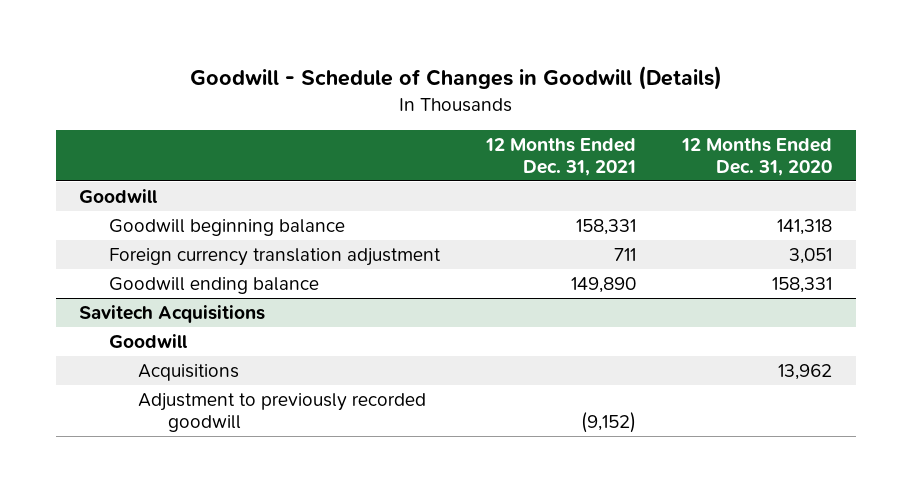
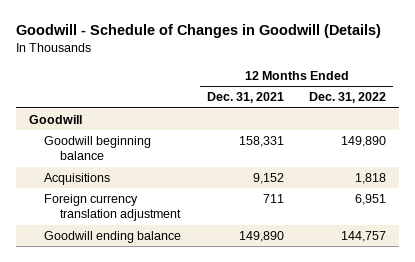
[681,137,833,176] 12 Months Ended Dec. 31, 2020 -> none
none -> [309,92,387,104] Dec. 31, 2022
none -> [44,173,111,186] Acquisitions
[79,304,266,323] Savitech Acquisitions -> none
[108,333,188,348] Goodwill -> none
[138,363,240,381] Acquisitions -> none
[138,392,427,433] Adjustment to previously recorded goodwill -> none

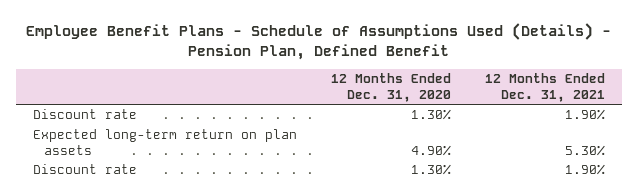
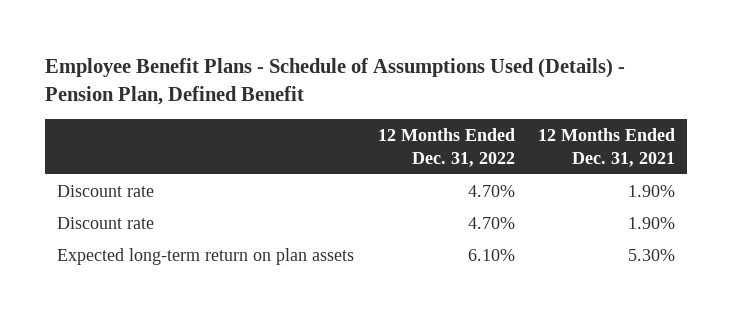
[330,73,451,102] 12 Months Ended Dec. 31, 2020 -> none
none -> [377,128,515,167] 12 Months Ended Dec. 31, 2022
[32,129,297,155] Expected long-term return on plan assets -> [57,247,355,265] Expected long-term return on plan assets

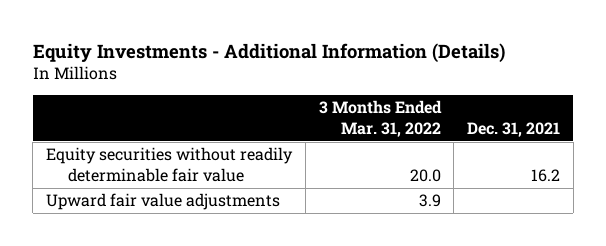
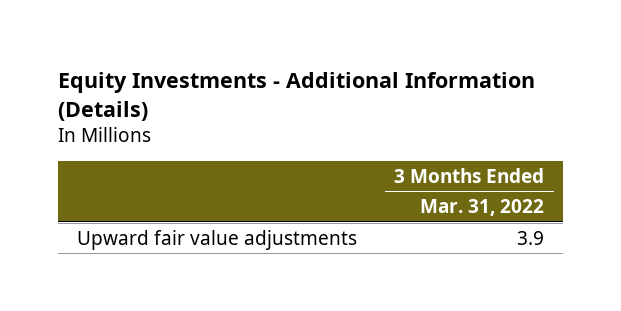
[467,121,561,137] Dec. 31, 2021 -> none
[46,147,294,182] Equity securities without readily determinable fair value -> none

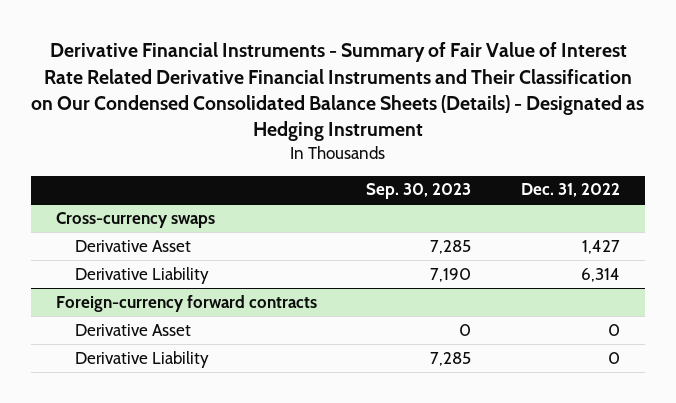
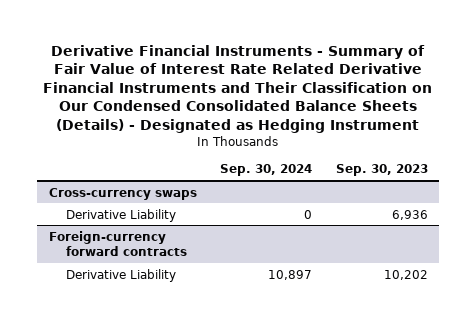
[520,183,620,198] Dec. 31, 2022 -> none
none -> [220,164,313,177] Sep. 30, 2024
[75,239,192,252] Derivative Asset -> none
[430,267,472,282] 7,190 -> [391,209,428,220] 6,936
[75,323,192,336] Derivative Asset -> none
[430,351,472,366] 7,285 -> [383,269,428,280] 10,202

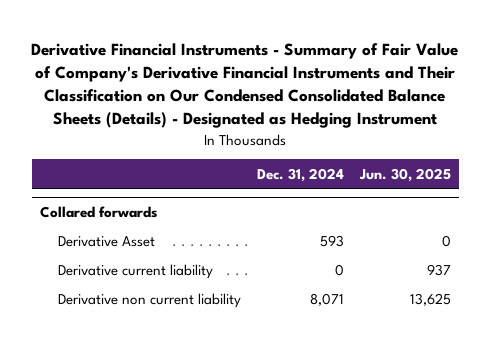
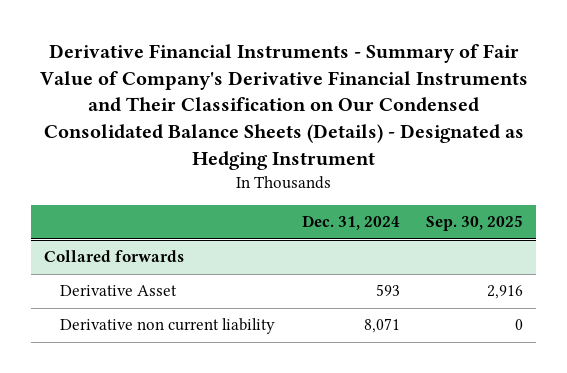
[359,167,452,182] Jun. 30, 2025 -> none
none -> [426,215,524,232] Sep. 30, 2025
[58,264,214,280] Derivative current liability -> none

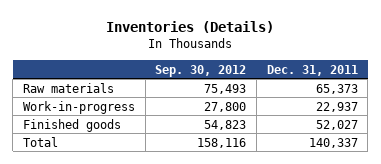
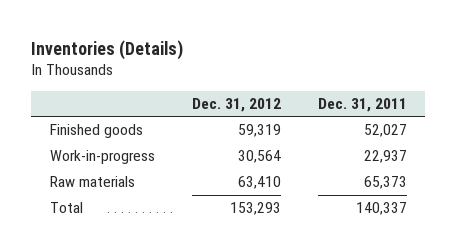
[155,64,247,77] Sep. 30, 2012 -> none
none -> [191,97,281,112] Dec. 31, 2012
[23,100,136,114] Work-in-progress -> [49,150,155,165] Work-in-progress
[23,82,115,93] Raw materials -> [49,176,135,188] Raw materials

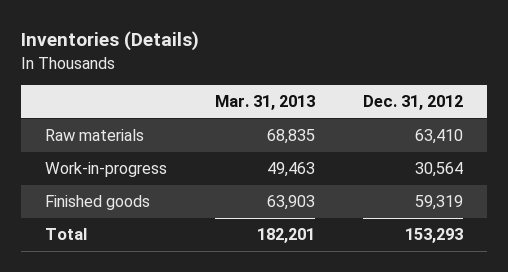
[317,97,407,112] Dec. 31, 2011 -> none
none -> [214,95,315,111] Mar. 31, 2013
[49,150,155,165] Work-in-progress -> [44,162,167,178] Work-in-progress
[49,124,143,139] Finished goods -> [44,195,150,211] Finished goods

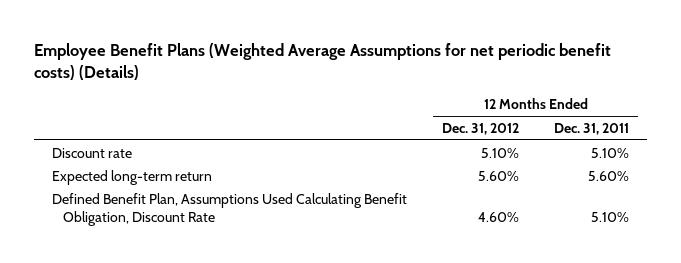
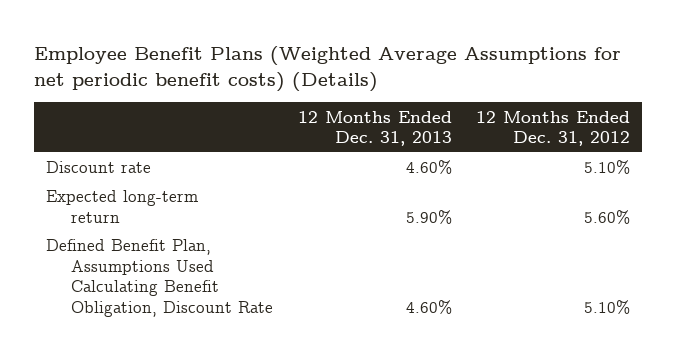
[554,122,630,135] Dec. 31, 2011 -> none
none -> [297,110,452,147] 12 Months Ended Dec. 31, 2013
[478,211,520,222] 4.60% -> [583,299,630,314] 5.10%

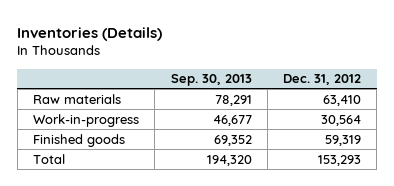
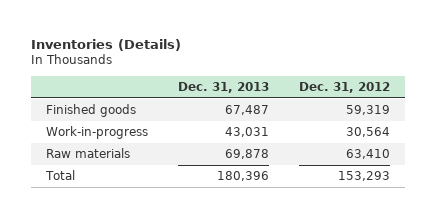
[170,74,252,87] Sep. 30, 2013 -> none
none -> [177,82,269,94] Dec. 31, 2013
[33,113,140,127] Work-in-progress -> [46,126,149,140] Work-in-progress
[33,93,122,104] Raw materials -> [46,148,131,159] Raw materials

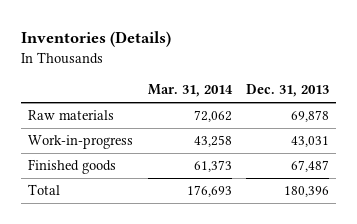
[298,82,390,94] Dec. 31, 2012 -> none
none -> [147,84,233,98] Mar. 31, 2014
[46,126,149,140] Work-in-progress -> [28,135,134,150] Work-in-progress
[46,104,137,118] Finished goods -> [28,159,117,175] Finished goods

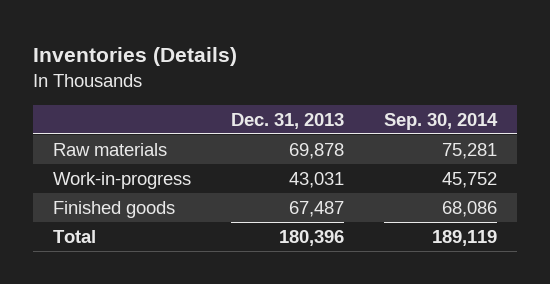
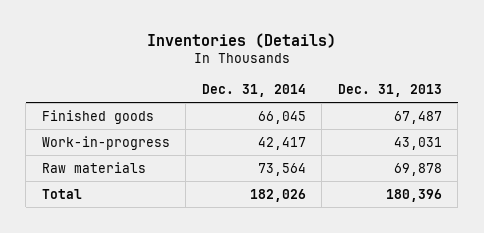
[383,112,498,130] Sep. 30, 2014 -> none
none -> [201,84,306,98] Dec. 31, 2014
[52,171,191,189] Work-in-progress -> [41,135,170,150] Work-in-progress
[52,142,167,156] Raw materials -> [41,161,146,173] Raw materials

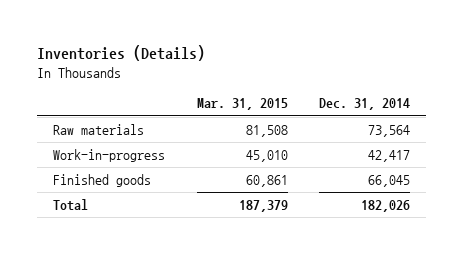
[337,84,442,98] Dec. 31, 2013 -> none
none -> [196,98,288,111] Mar. 31, 2015
[41,135,170,150] Work-in-progress -> [52,148,165,162] Work-in-progress
[41,109,154,124] Finished goods -> [52,173,151,187] Finished goods

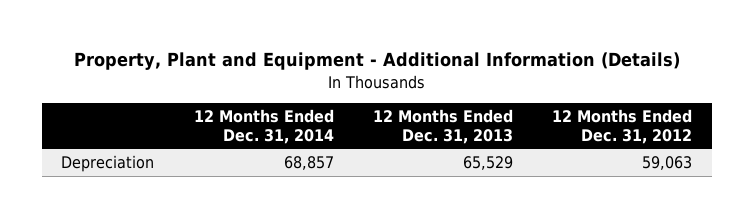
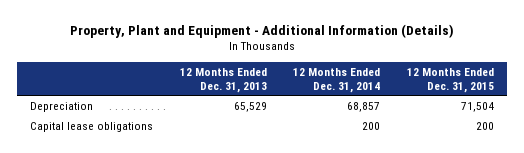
[552,109,693,144] 12 Months Ended Dec. 31, 2012 -> none
none -> [407,67,495,93] 12 Months Ended Dec. 31, 2015
none -> [29,121,153,132] Capital lease obligations

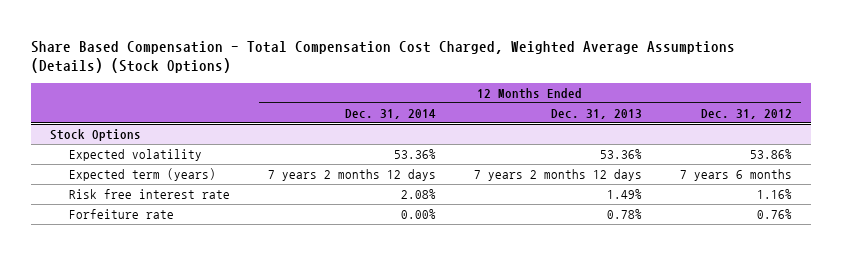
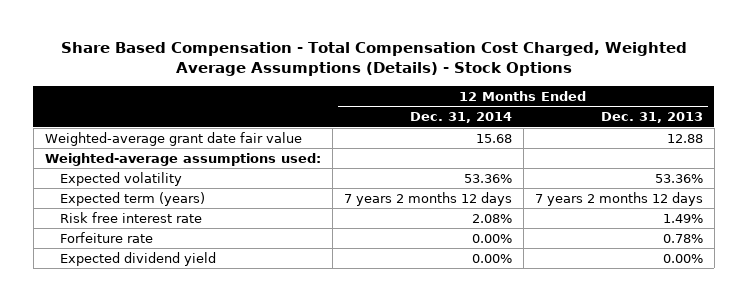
[30,40,735,74] Share Based Compensation - Total Compensation Cost Charged, Weighted Average Assumptions (Details) (Stock Options) -> [60,42,687,77] Share Based Compensation - Total Compensation Cost Charged, Weighted Average Assumptions (Details) - Stock Options
[700,108,792,119] Dec. 31, 2012 -> none
[49,129,141,142] Stock Options -> none
none -> [44,131,302,146] Weighted-average grant date fair value
none -> [44,152,321,166] Weighted-average assumptions used:
none -> [60,251,217,266] Expected dividend yield

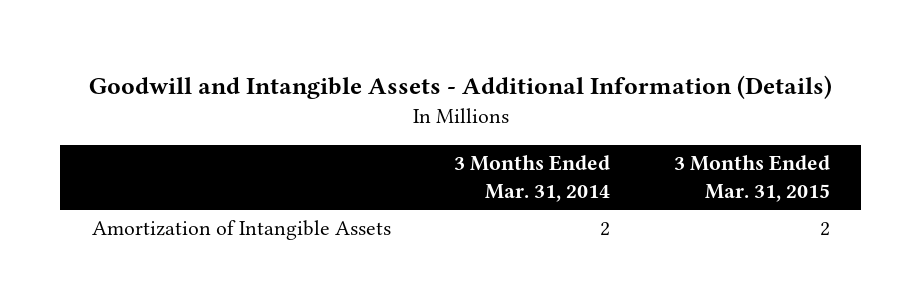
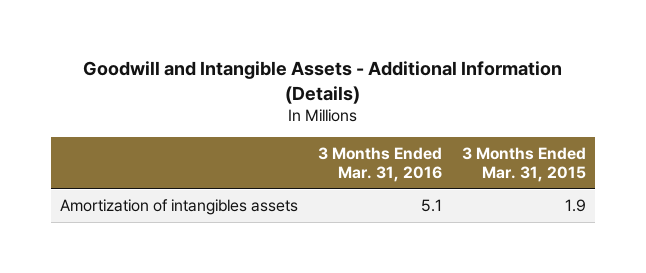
[454,155,611,202] 3 Months Ended Mar. 31, 2014 -> none
none -> [317,146,442,183] 3 Months Ended Mar. 31, 2016
[91,220,391,241] Amortization of Intangible Assets -> [60,199,299,216] Amortization of intangibles assets
[819,222,830,237] 2 -> [564,199,586,213] 1.9

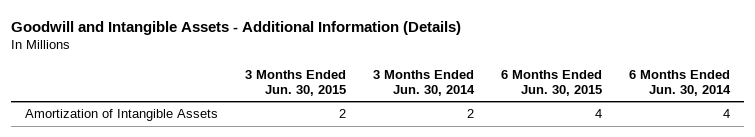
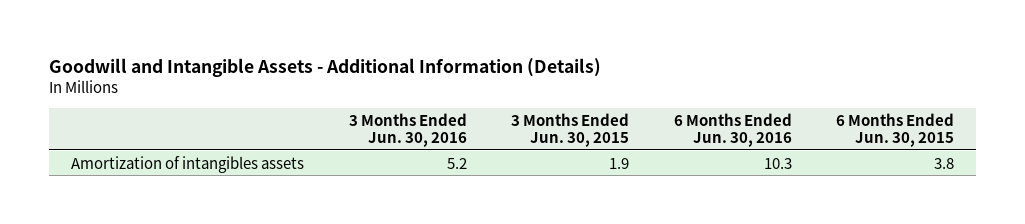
[372,69,475,97] 3 Months Ended Jun. 30, 2014 -> none
[629,69,732,97] 6 Months Ended Jun. 30, 2014 -> none
none -> [348,112,467,148] 3 Months Ended Jun. 30, 2016
none -> [673,112,792,148] 6 Months Ended Jun. 30, 2016
[24,109,218,122] Amortization of Intangible Assets -> [71,155,305,173] Amortization of intangibles assets
[338,109,346,119] 2 -> [609,157,630,169] 1.9
[595,109,603,119] 4 -> [934,157,955,169] 3.8

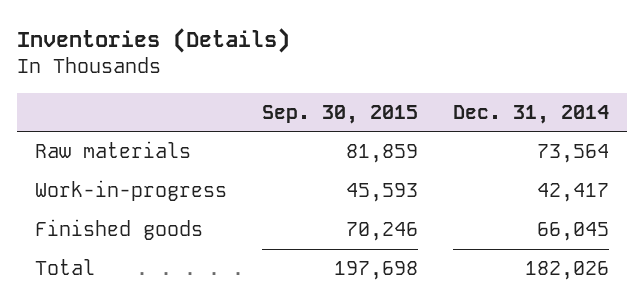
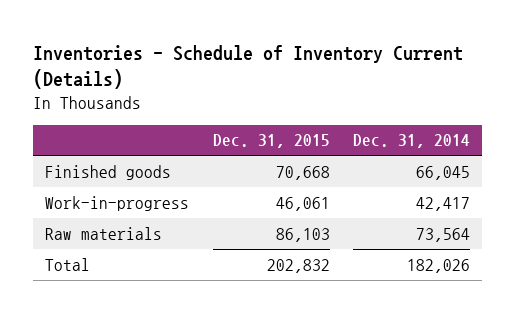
[17,28,291,54] Inventories (Details) -> [32,45,463,90] Inventories - Schedule of Inventory Current (Details)
[262,104,419,124] Sep. 30, 2015 -> none
none -> [212,134,330,149] Dec. 31, 2015
[34,180,227,202] Work-in-progress -> [44,195,189,211] Work-in-progress
[34,141,191,159] Raw materials -> [44,226,162,240] Raw materials

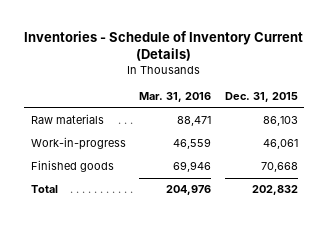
[353,134,471,149] Dec. 31, 2014 -> none
none -> [139,92,212,103] Mar. 31, 2016
[44,195,189,211] Work-in-progress -> [30,137,126,151] Work-in-progress
[44,164,171,180] Finished goods -> [30,160,114,173] Finished goods

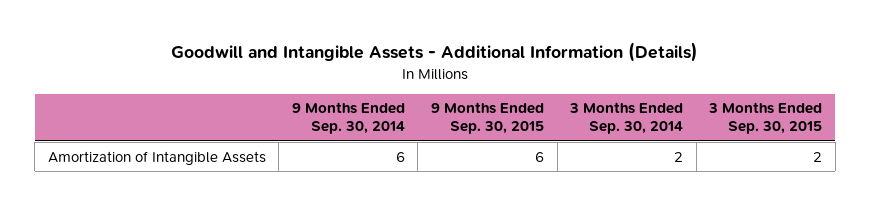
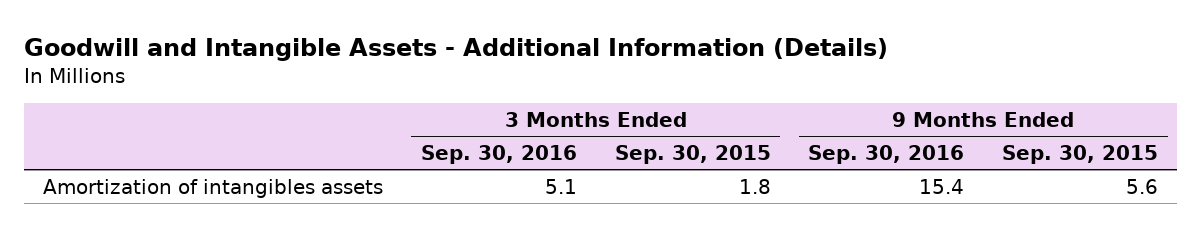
[291,102,405,135] 9 Months Ended Sep. 30, 2014 -> none
[569,102,684,135] 3 Months Ended Sep. 30, 2014 -> none
none -> [420,145,577,165] Sep. 30, 2016
none -> [808,145,965,165] Sep. 30, 2016
[47,150,266,165] Amortization of Intangible Assets -> [43,178,384,198] Amortization of intangibles assets
[534,151,544,162] 6 -> [1126,178,1159,194] 5.6
[813,151,823,162] 2 -> [738,178,771,194] 1.8

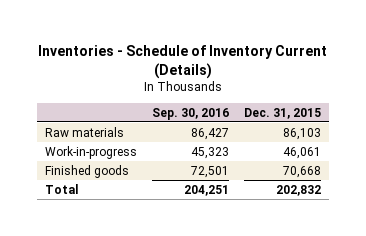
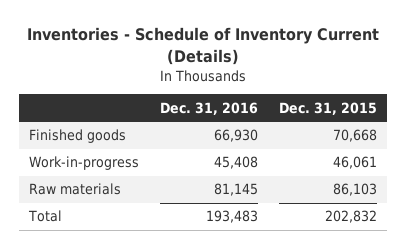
[151,107,229,120] Sep. 30, 2016 -> none
none -> [159,101,258,115] Dec. 31, 2016
[44,145,137,159] Work-in-progress -> [29,156,140,171] Work-in-progress
[44,126,124,137] Raw materials -> [29,183,122,196] Raw materials

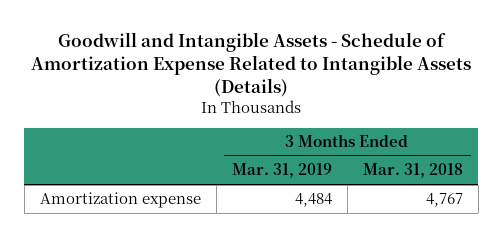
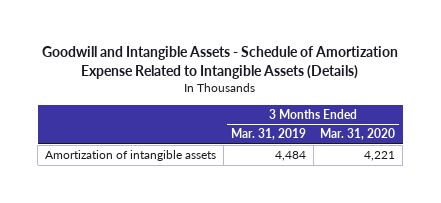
[362,163,463,179] Mar. 31, 2018 -> none
none -> [320,128,396,141] Mar. 31, 2020
[39,192,201,209] Amortization expense -> [45,150,217,162] Amortization of intangible assets

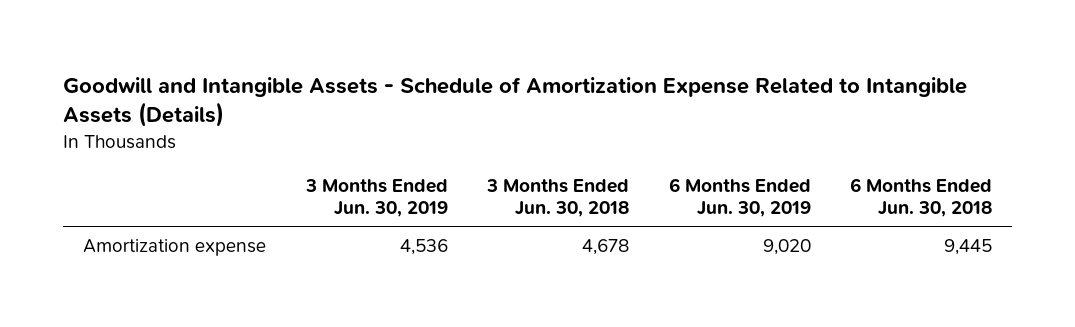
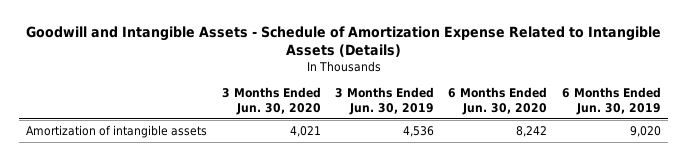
[486,178,630,218] 3 Months Ended Jun. 30, 2018 -> none
[850,177,993,218] 6 Months Ended Jun. 30, 2018 -> none
none -> [221,87,321,116] 3 Months Ended Jun. 30, 2020
none -> [448,87,548,116] 6 Months Ended Jun. 30, 2020
[83,238,267,256] Amortization expense -> [26,125,208,139] Amortization of intangible assets

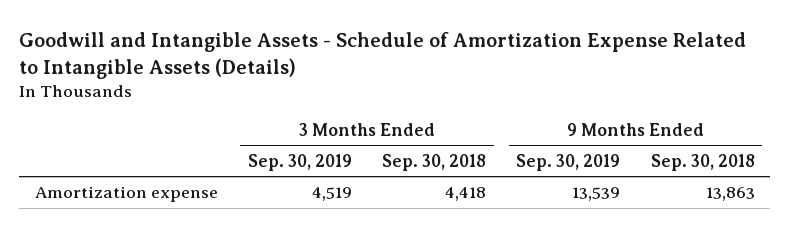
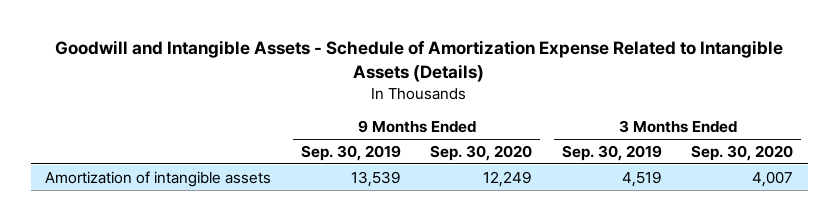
[382,153,487,171] Sep. 30, 2018 -> none
[650,153,755,171] Sep. 30, 2018 -> none
none -> [430,144,533,161] Sep. 30, 2020
none -> [691,144,794,161] Sep. 30, 2020
[34,186,218,203] Amortization expense -> [45,170,272,187] Amortization of intangible assets

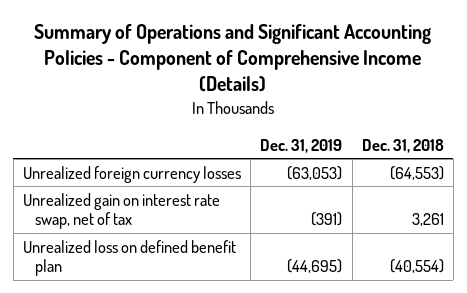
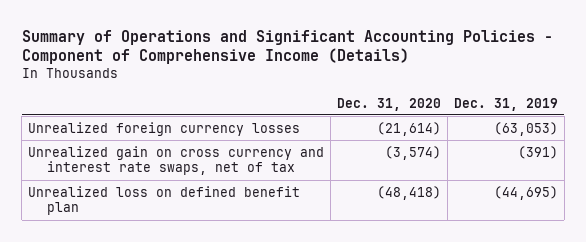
[361,138,444,153] Dec. 31, 2018 -> none
none -> [336,97,441,111] Dec. 31, 2020
[23,192,221,230] Unrealized gain on interest rate swap, net of tax -> [28,145,325,176] Unrealized gain on cross currency and interest rate swaps, net of tax

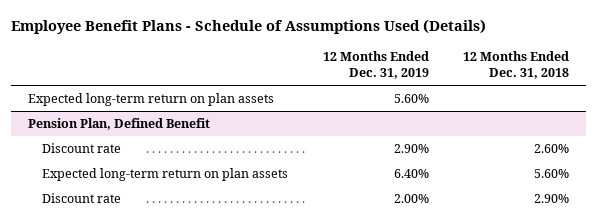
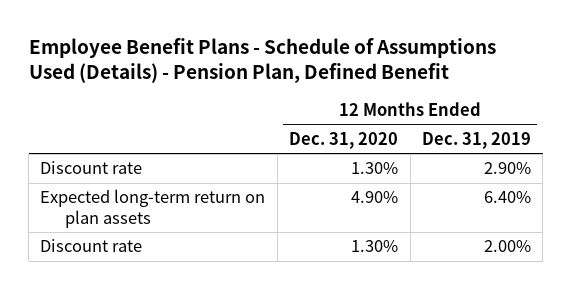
[11,18,487,34] Employee Benefit Plans - Schedule of Assumptions Used (Details) -> [28,38,496,84] Employee Benefit Plans - Schedule of Assumptions Used (Details) - Pension Plan, Defined Benefit
[463,50,570,80] 12 Months Ended Dec. 31, 2018 -> none
none -> [289,131,399,149] Dec. 31, 2020
[28,93,275,107] Expected long-term return on plan assets -> none
[28,118,211,131] Pension Plan, Defined Benefit -> none

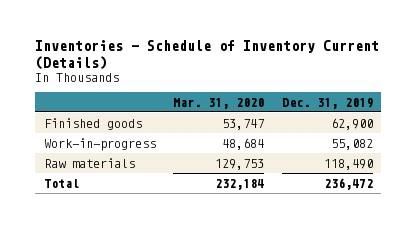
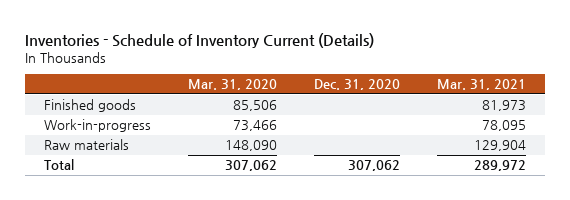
[281,98,373,110] Dec. 31, 2019 -> none
none -> [314,79,401,91] Dec. 31, 2020
none -> [437,79,527,91] Mar. 31, 2021
[222,118,265,130] 53,747 -> [233,100,278,112] 85,506
[222,137,265,150] 48,684 -> [233,120,278,132] 73,466
[215,158,265,170] 129,753 -> [225,140,278,152] 148,090
[215,178,265,190] 232,184 -> [225,160,278,172] 307,062

